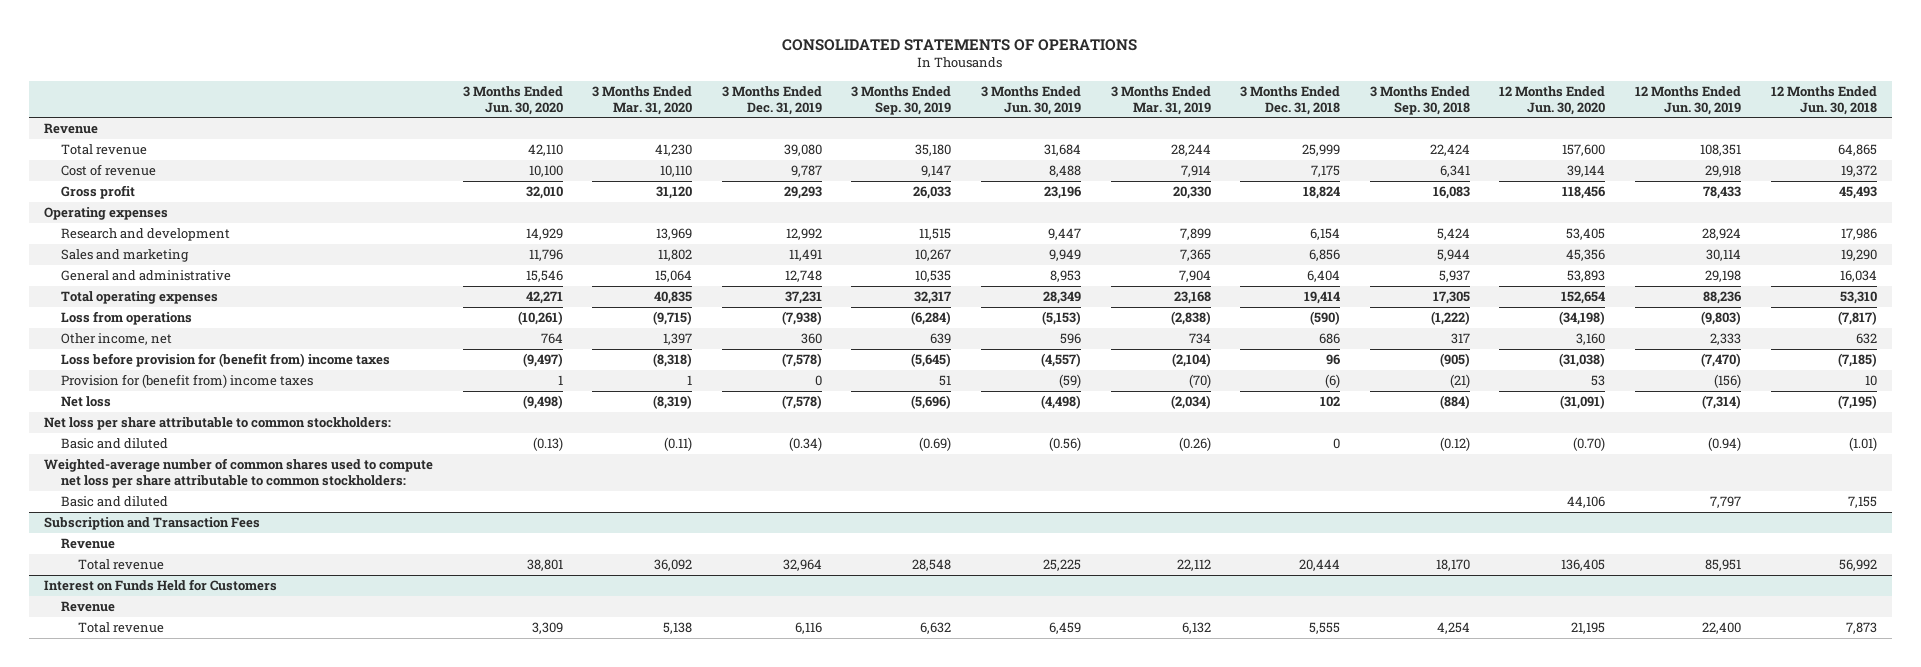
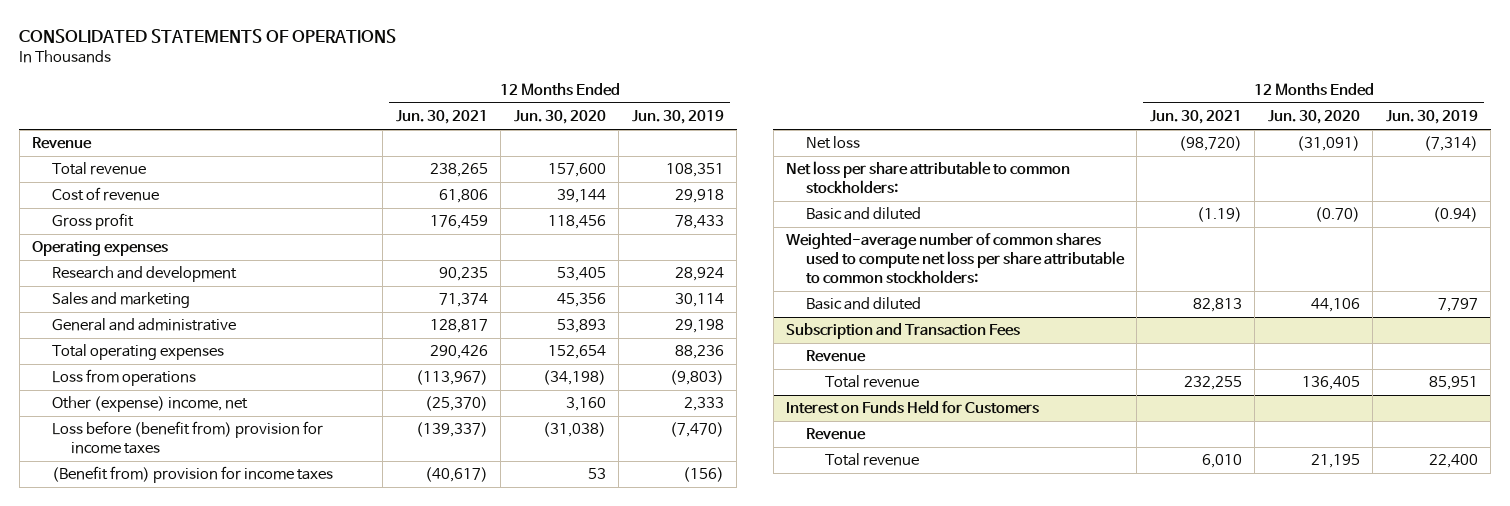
[462,85,563,115] 3 Months Ended Jun. 30, 2020 -> none
[592,85,693,115] 3 Months Ended Mar. 31, 2020 -> none
[721,85,822,115] 3 Months Ended Dec. 31, 2019 -> none
[851,85,952,115] 3 Months Ended Sep. 30, 2019 -> none
[981,85,1082,115] 3 Months Ended Jun. 30, 2019 -> none
[1110,85,1211,115] 3 Months Ended Mar. 31, 2019 -> none
[1240,85,1341,115] 3 Months Ended Dec. 31, 2018 -> none
[1369,85,1470,115] 3 Months Ended Sep. 30, 2018 -> none
[1770,85,1877,115] 12 Months Ended Jun. 30, 2018 -> none
none -> [395,110,488,125] Jun. 30, 2021
[60,333,172,346] Other income, net -> [51,396,248,413] Other (expense) income, net
[60,353,390,368] Loss before provision for (benefit from) income taxes -> [51,421,323,455] Loss before (benefit from) provision for income taxes
[60,374,313,389] Provision for (benefit from) income taxes -> [51,466,333,484] (Benefit from) provision for income taxes

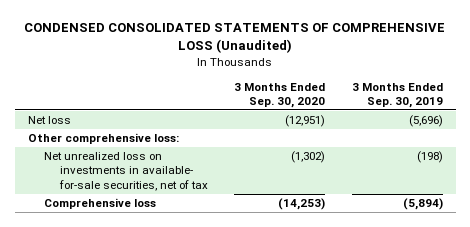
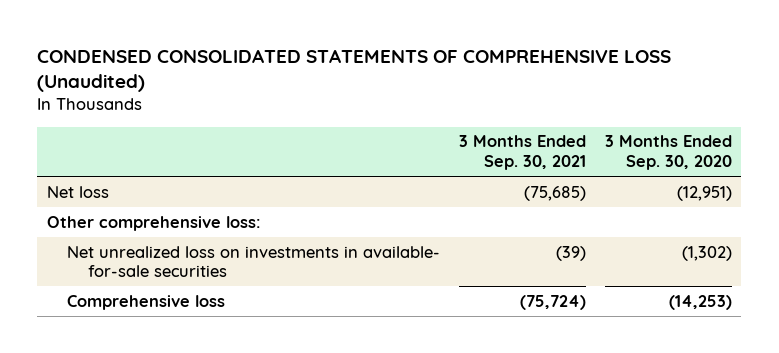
[351,82,443,108] 3 Months Ended Sep. 30, 2019 -> none
none -> [459,135,587,171] 3 Months Ended Sep. 30, 2021
[43,152,209,191] Net unrealized loss on investments in available- for-sale securities, net of tax -> [67,245,441,278] Net unrealized loss on investments in available- for-sale securities

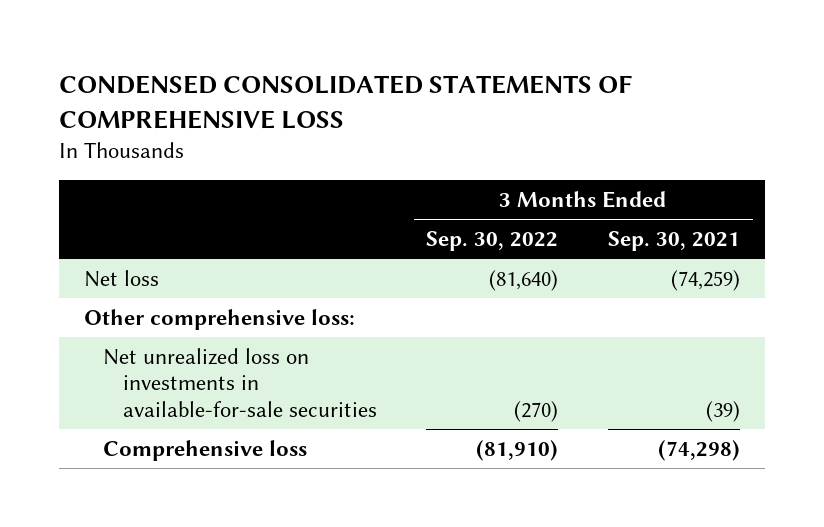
[37,48,672,93] CONDENSED CONSOLIDATED STATEMENTS OF COMPREHENSIVE LOSS (Unaudited) -> [58,75,632,129] CONDENSED CONSOLIDATED STATEMENTS OF COMPREHENSIVE LOSS
[604,135,732,171] 3 Months Ended Sep. 30, 2020 -> none
none -> [426,230,559,251] Sep. 30, 2022
[524,185,587,201] (75,685) -> [671,269,741,291] (74,259)
[67,245,441,278] Net unrealized loss on investments in available- for-sale securities -> [103,347,377,417] Net unrealized loss on investments in available-for-sale securities
[520,294,587,310] (75,724) -> [658,439,741,461] (74,298)

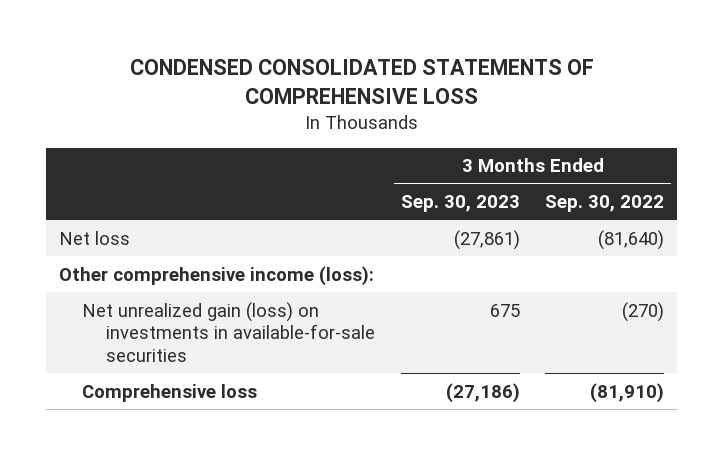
[608,230,741,251] Sep. 30, 2021 -> none
none -> [400,195,520,213] Sep. 30, 2023
[83,308,355,330] Other comprehensive loss: -> [58,265,374,286] Other comprehensive income (loss):
[103,347,377,417] Net unrealized loss on investments in available-for-sale securities -> [82,301,375,362] Net unrealized gain (loss) on investments in available-for-sale securities

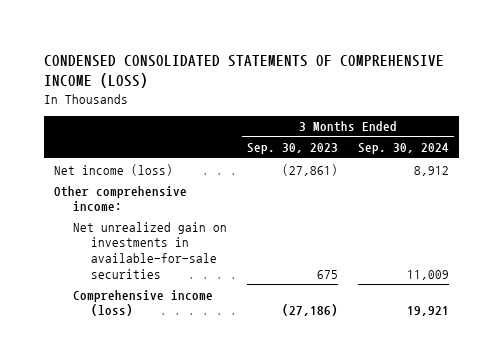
[129,58,594,104] CONDENSED CONSOLIDATED STATEMENTS OF COMPREHENSIVE LOSS -> [44,54,445,89] CONDENSED CONSOLIDATED STATEMENTS OF COMPREHENSIVE INCOME (LOSS)
[545,195,665,213] Sep. 30, 2022 -> none
none -> [357,143,449,155] Sep. 30, 2024
[58,230,130,245] Net loss -> [54,163,174,176] Net income (loss)
[58,265,374,286] Other comprehensive income (loss): -> [54,185,188,212] Other comprehensive income:
[82,301,375,362] Net unrealized gain (loss) on investments in available-for-sale securities -> [72,221,227,279] Net unrealized gain on investments in available-for-sale securities
[82,383,258,402] Comprehensive loss -> [72,289,213,317] Comprehensive income (loss)

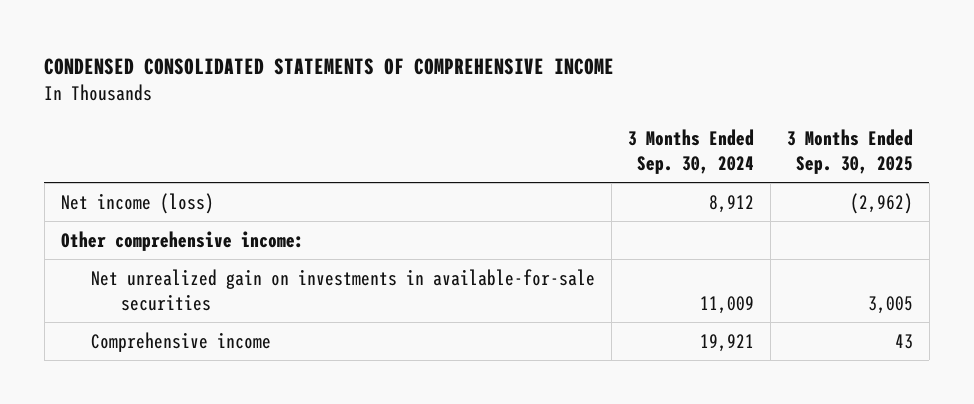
[44,54,445,89] CONDENSED CONSOLIDATED STATEMENTS OF COMPREHENSIVE INCOME (LOSS) -> [44,58,615,76] CONDENSED CONSOLIDATED STATEMENTS OF COMPREHENSIVE INCOME
[246,143,338,155] Sep. 30, 2023 -> none
none -> [786,129,913,175] 3 Months Ended Sep. 30, 2025
[72,289,213,317] Comprehensive income (loss) -> [91,331,272,352] Comprehensive income

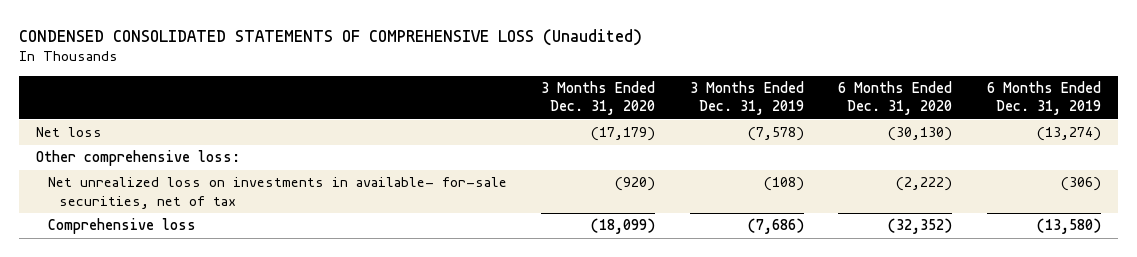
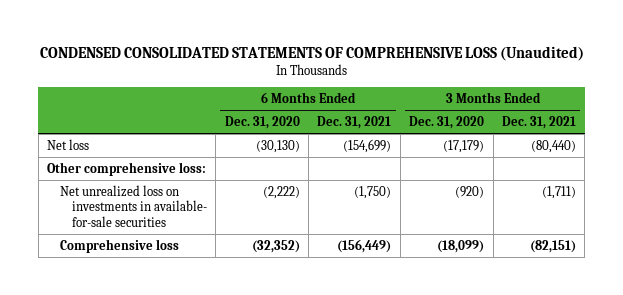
[689,81,804,116] 3 Months Ended Dec. 31, 2019 -> none
[986,81,1101,116] 6 Months Ended Dec. 31, 2019 -> none
none -> [317,115,392,129] Dec. 31, 2021
none -> [501,115,576,129] Dec. 31, 2021
[47,177,507,209] Net unrealized loss on investments in available- for-sale securities, net of tax -> [59,184,208,228] Net unrealized loss on investments in available- for-sale securities

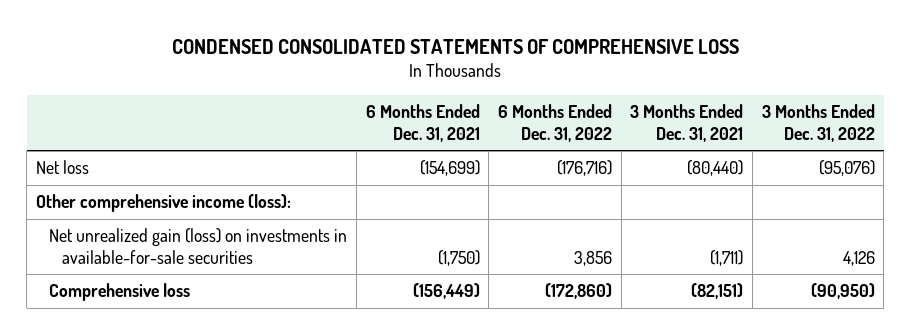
[39,45,584,61] CONDENSED CONSOLIDATED STATEMENTS OF COMPREHENSIVE LOSS (Unaudited) -> [172,38,740,54] CONDENSED CONSOLIDATED STATEMENTS OF COMPREHENSIVE LOSS
[224,115,300,129] Dec. 31, 2020 -> none
[409,115,485,129] Dec. 31, 2020 -> none
none -> [497,104,612,142] 6 Months Ended Dec. 31, 2022
none -> [761,104,875,142] 3 Months Ended Dec. 31, 2022
[47,161,207,176] Other comprehensive loss: -> [36,194,292,213] Other comprehensive income (loss):
[59,184,208,228] Net unrealized loss on investments in available- for-sale securities -> [49,228,348,264] Net unrealized gain (loss) on investments in available-for-sale securities

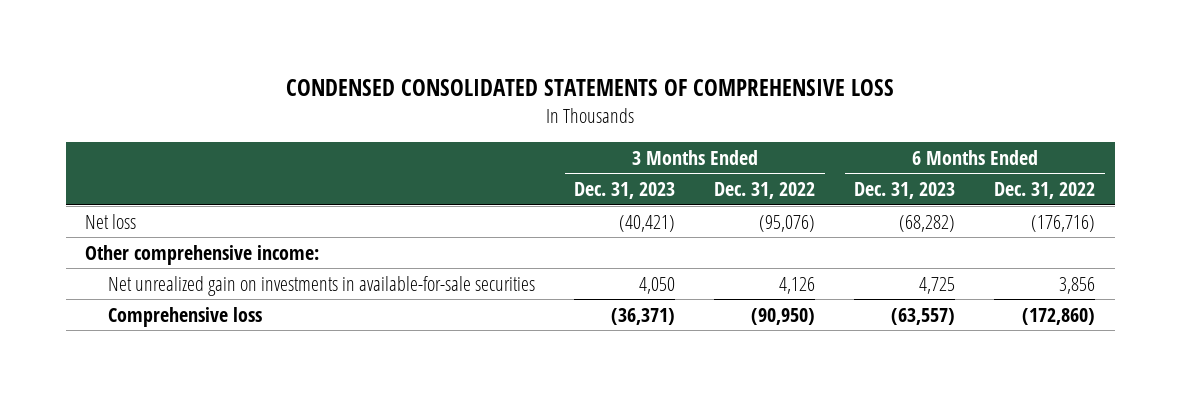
[365,104,480,142] 6 Months Ended Dec. 31, 2021 -> none
[630,104,744,142] 3 Months Ended Dec. 31, 2021 -> none
none -> [574,182,676,200] Dec. 31, 2023
none -> [854,182,956,200] Dec. 31, 2023
[36,194,292,213] Other comprehensive income (loss): -> [85,244,320,265] Other comprehensive income:
[49,228,348,264] Net unrealized gain (loss) on investments in available-for-sale securities -> [108,275,536,296] Net unrealized gain on investments in available-for-sale securities

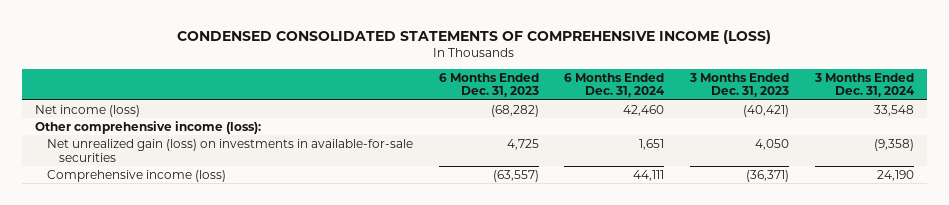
[286,79,895,97] CONDENSED CONSOLIDATED STATEMENTS OF COMPREHENSIVE LOSS -> [177,29,772,44] CONDENSED CONSOLIDATED STATEMENTS OF COMPREHENSIVE INCOME (LOSS)
[714,182,816,200] Dec. 31, 2022 -> none
[994,182,1096,200] Dec. 31, 2022 -> none
none -> [564,72,666,98] 6 Months Ended Dec. 31, 2024
none -> [813,72,915,98] 3 Months Ended Dec. 31, 2024
[85,213,137,229] Net loss -> [34,104,140,117] Net income (loss)
[85,244,320,265] Other comprehensive income: -> [34,120,261,134] Other comprehensive income (loss):
[108,275,536,296] Net unrealized gain on investments in available-for-sale securities -> [46,138,413,162] Net unrealized gain (loss) on investments in available-for-sale securities
[108,306,263,327] Comprehensive loss -> [46,169,226,182] Comprehensive income (loss)

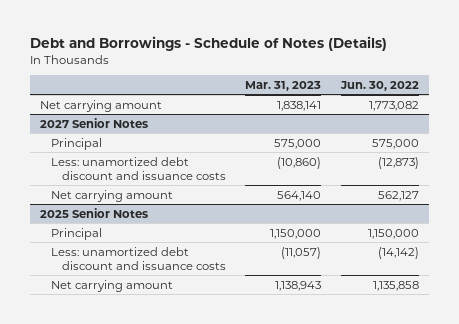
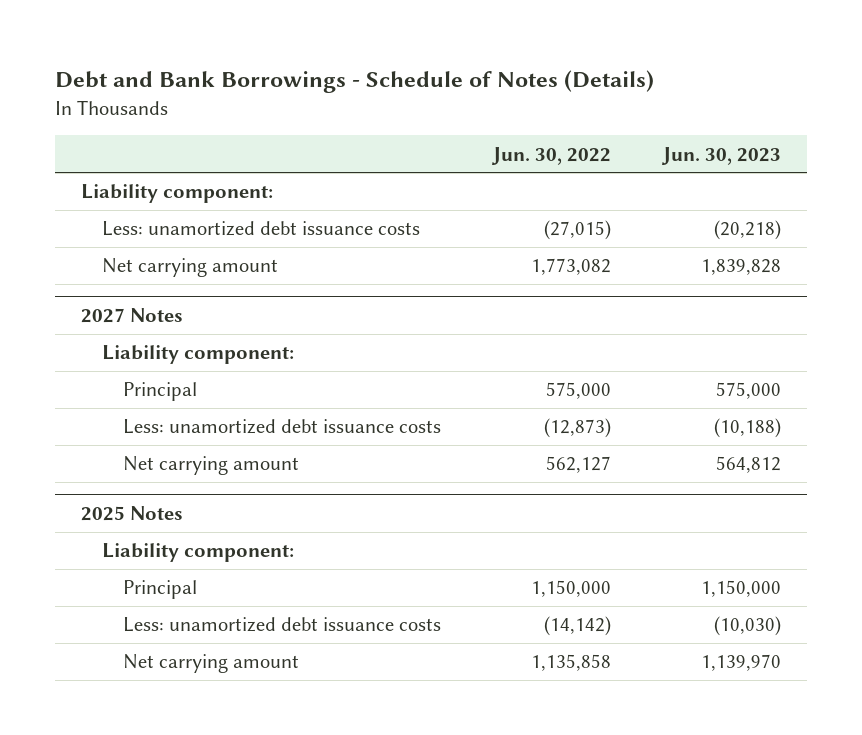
[30,36,388,52] Debt and Borrowings - Schedule of Notes (Details) -> [55,70,655,94] Debt and Bank Borrowings - Schedule of Notes (Details)
[245,80,322,91] Mar. 31, 2023 -> none
none -> [661,146,782,165] Jun. 30, 2023
none -> [81,184,274,204] Liability component:
none -> [102,221,421,237] Less: unamortized debt issuance costs
[40,117,149,128] 2027 Senior Notes -> [81,308,184,324] 2027 Notes
none -> [102,345,295,365] Liability component:
[50,156,226,180] Less: unamortized debt discount and issuance costs -> [123,419,442,435] Less: unamortized debt issuance costs
[40,207,149,218] 2025 Senior Notes -> [81,506,184,522] 2025 Notes
none -> [102,543,295,563] Liability component:
[50,246,226,270] Less: unamortized debt discount and issuance costs -> [123,617,442,633] Less: unamortized debt issuance costs

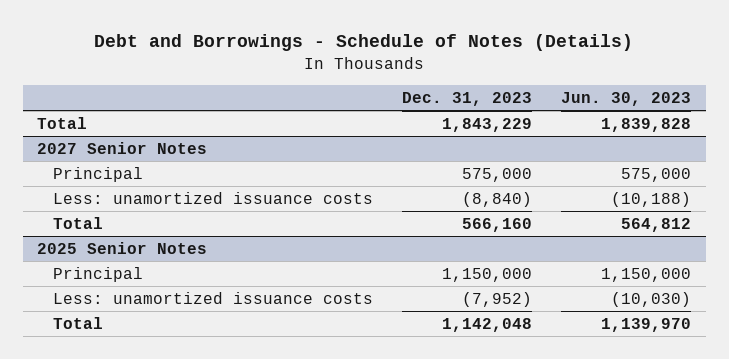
[55,70,655,94] Debt and Bank Borrowings - Schedule of Notes (Details) -> [94,34,634,52] Debt and Borrowings - Schedule of Notes (Details)
[491,146,612,165] Jun. 30, 2022 -> none
none -> [402,91,533,106] Dec. 31, 2023
[81,184,274,204] Liability component: -> none
[102,221,421,237] Less: unamortized debt issuance costs -> none
[102,345,295,365] Liability component: -> none
[102,258,279,278] Net carrying amount -> [37,116,88,129] Total
[81,308,184,324] 2027 Notes -> [37,141,208,154] 2027 Senior Notes
[102,543,295,563] Liability component: -> none
[123,419,442,435] Less: unamortized debt issuance costs -> [53,191,374,204] Less: unamortized issuance costs
[123,456,300,476] Net carrying amount -> [53,216,104,229] Total
[81,506,184,522] 2025 Notes -> [37,241,208,254] 2025 Senior Notes
[123,617,442,633] Less: unamortized debt issuance costs -> [53,291,374,304] Less: unamortized issuance costs
[123,654,300,674] Net carrying amount -> [53,316,104,329] Total

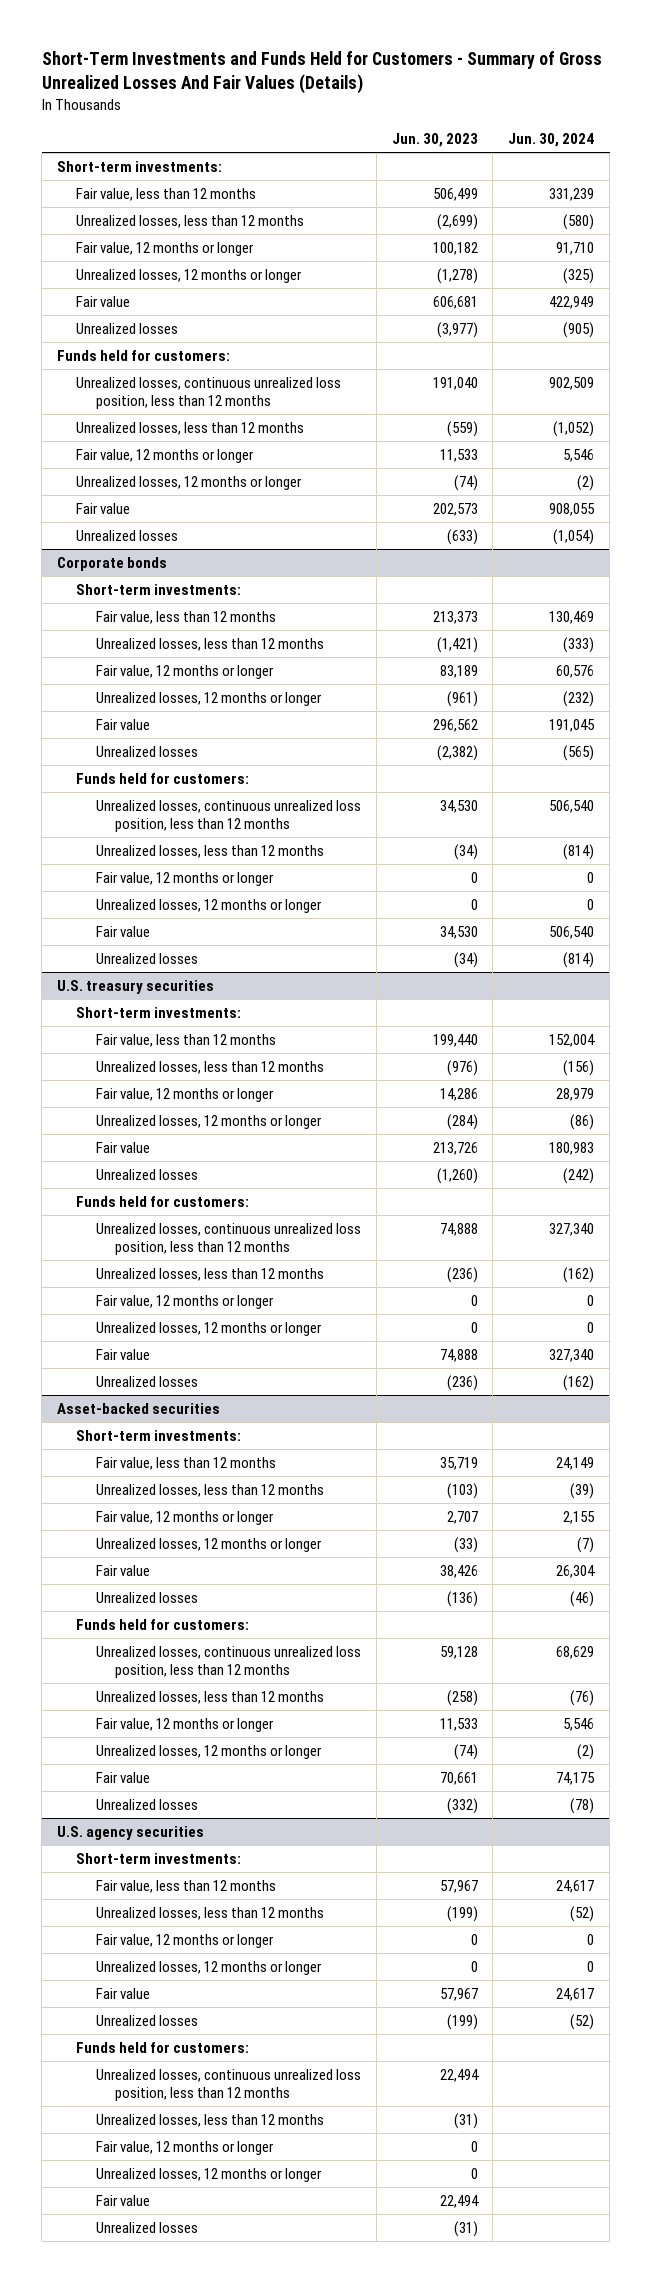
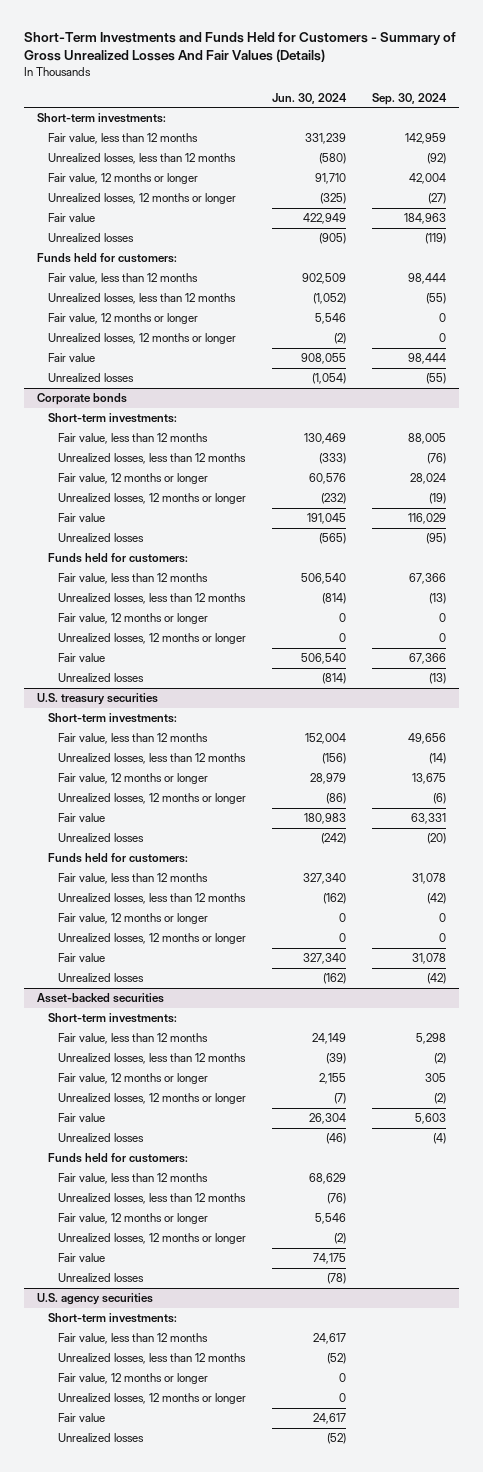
[391,133,478,148] Jun. 30, 2023 -> none
none -> [372,92,448,105] Sep. 30, 2024
[76,377,342,410] Unrealized losses, continuous unrealized loss position, less than 12 months -> [47,273,198,285] Fair value, less than 12 months
[95,800,361,833] Unrealized losses, continuous unrealized loss position, less than 12 months -> [58,573,209,585] Fair value, less than 12 months
[95,1223,361,1256] Unrealized losses, continuous unrealized loss position, less than 12 months -> [58,873,209,885] Fair value, less than 12 months
[95,1646,361,1679] Unrealized losses, continuous unrealized loss position, less than 12 months -> [58,1173,209,1185] Fair value, less than 12 months
[76,2042,250,2054] Funds held for customers: -> none
[95,2069,361,2102] Unrealized losses, continuous unrealized loss position, less than 12 months -> none
[95,2114,324,2128] Unrealized losses, less than 12 months -> none
[95,2141,274,2156] Fair value, 12 months or longer -> none
[95,2168,322,2183] Unrealized losses, 12 months or longer -> none
[95,2195,150,2207] Fair value -> none
[95,2222,198,2234] Unrealized losses -> none

